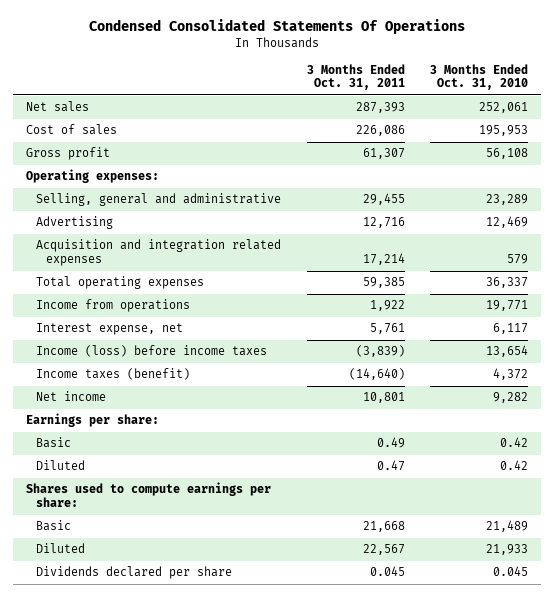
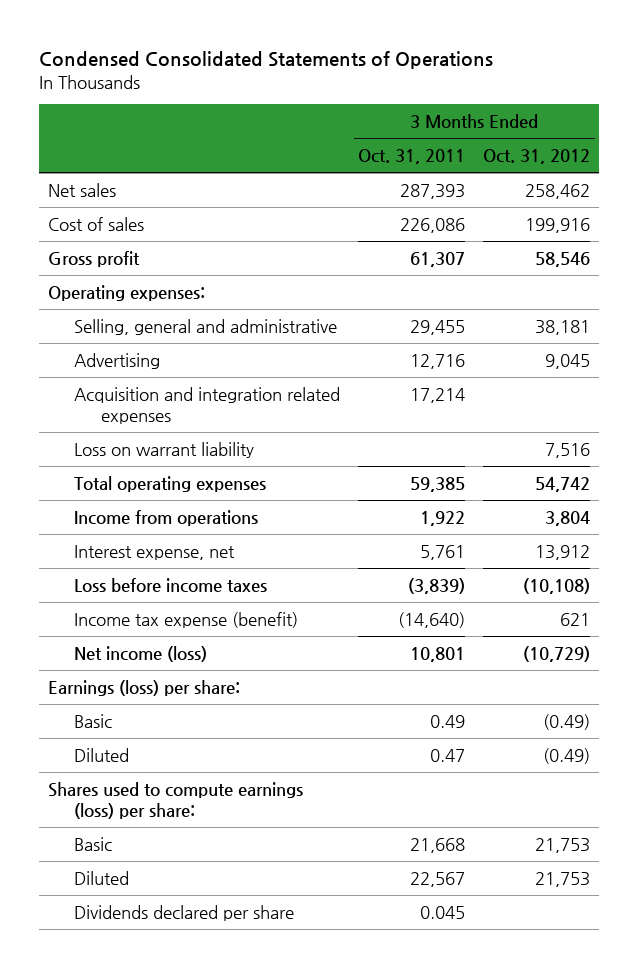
[89,19,466,35] Condensed Consolidated Statements Of Operations -> [39,50,494,69] Condensed Consolidated Statements of Operations
[430,63,529,91] 3 Months Ended Oct. 31, 2010 -> none
none -> [483,149,591,165] Oct. 31, 2012
none -> [74,441,255,458] Loss on warrant liability
[35,345,267,358] Income (loss) before income taxes -> [74,577,268,593] Loss before income taxes
[35,368,190,381] Income taxes (benefit) -> [74,611,299,628] Income tax expense (benefit)
[35,391,106,402] Net income -> [74,645,208,662] Net income (loss)
[26,413,160,428] Earnings per share: -> [48,679,241,696] Earnings (loss) per share:
[26,482,272,508] Shares used to compute earnings per share: -> [48,781,304,820] Shares used to compute earnings (loss) per share:

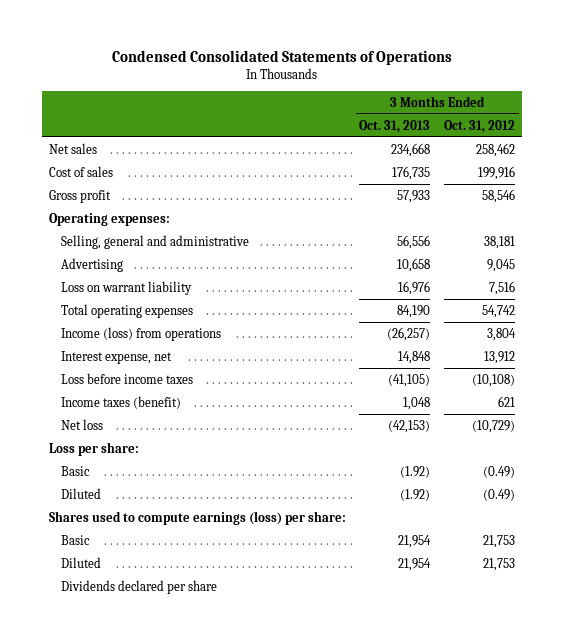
[358,149,466,165] Oct. 31, 2011 -> none
none -> [359,119,431,133] Oct. 31, 2013
[74,386,341,425] Acquisition and integration related expenses -> none
[74,509,259,526] Income from operations -> [61,326,222,341] Income (loss) from operations
[74,611,299,628] Income tax expense (benefit) -> [61,395,182,409] Income taxes (benefit)
[74,645,208,662] Net income (loss) -> [61,418,104,430] Net loss
[48,679,241,696] Earnings (loss) per share: -> [48,441,139,456] Loss per share:

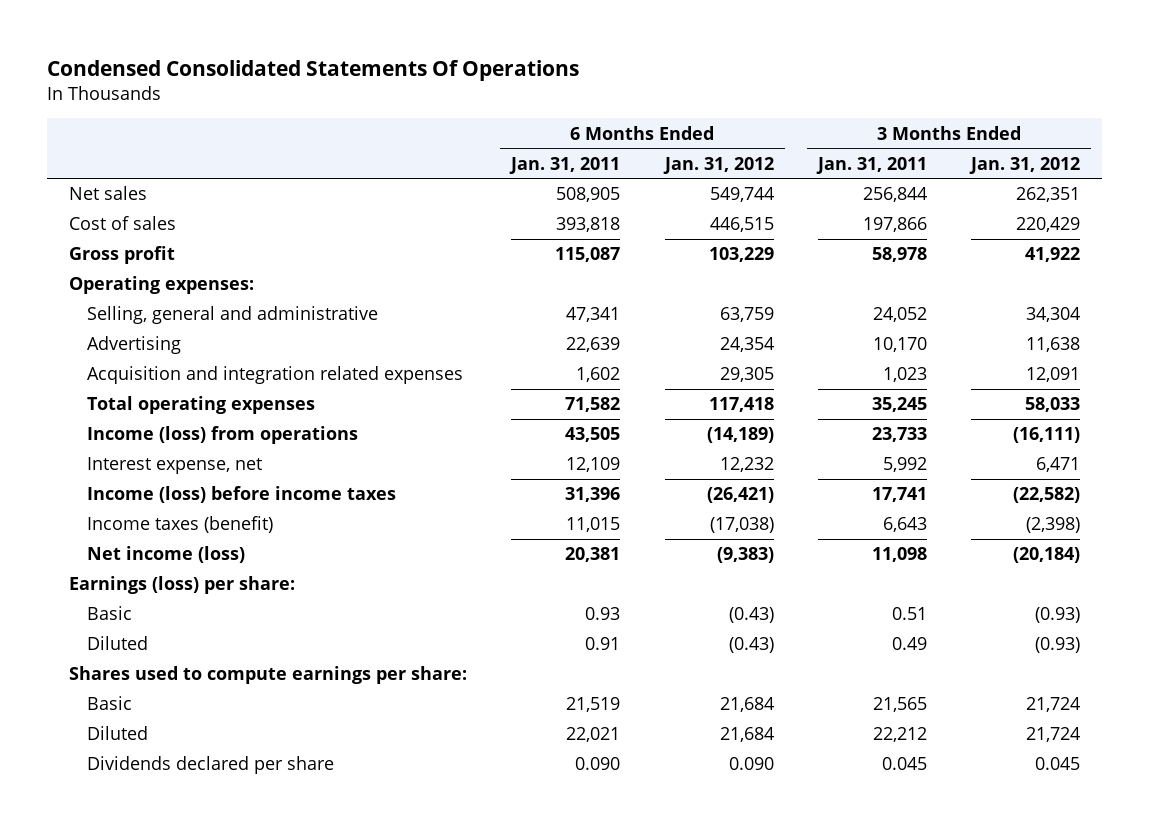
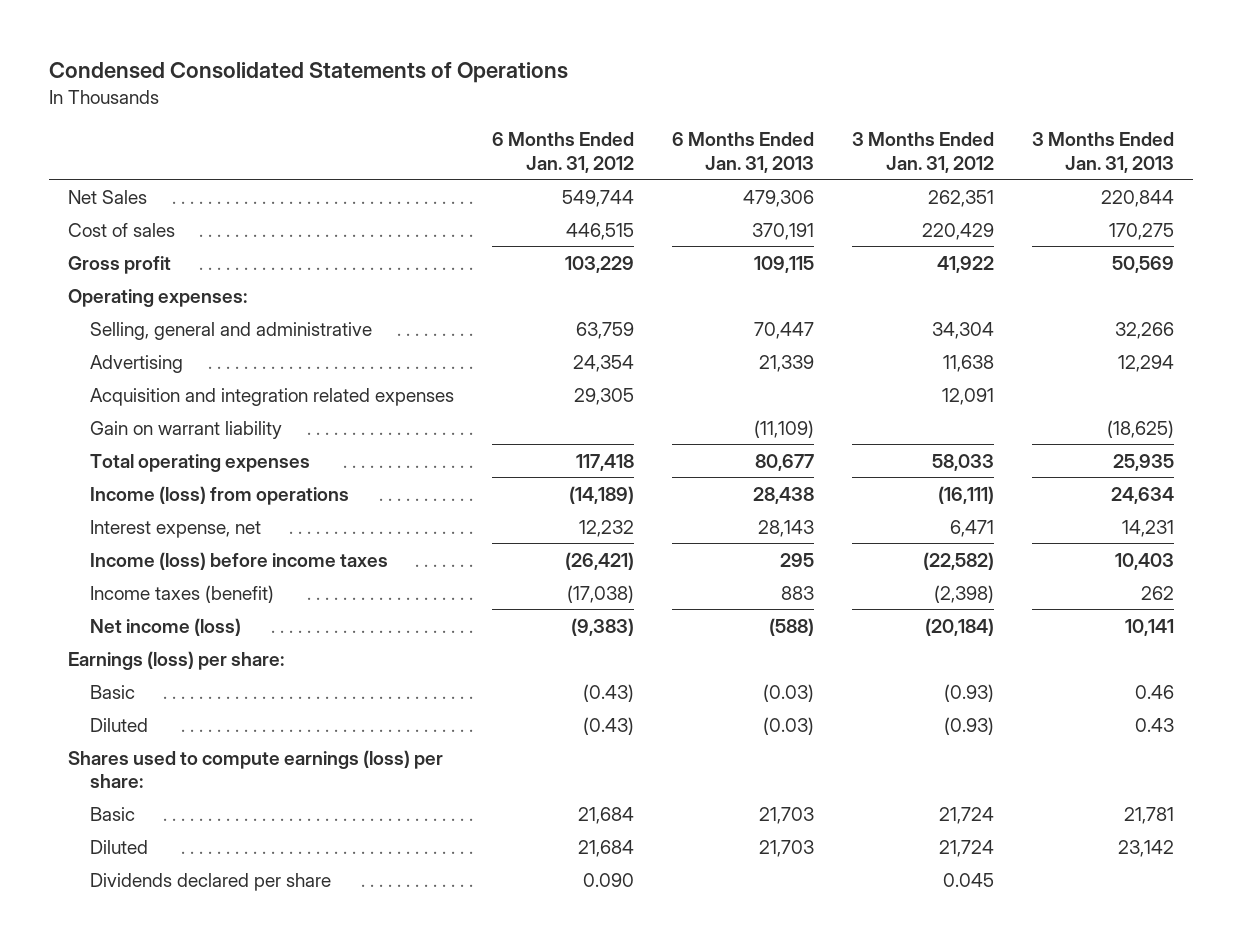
[47,59,580,81] Condensed Consolidated Statements Of Operations -> [48,62,568,84] Condensed Consolidated Statements of Operations
[509,156,621,174] Jan. 31, 2011 -> none
[815,156,927,174] Jan. 31, 2011 -> none
none -> [671,132,814,173] 6 Months Ended Jan. 31, 2013
none -> [1031,132,1174,173] 3 Months Ended Jan. 31, 2013
[69,186,148,201] Net sales -> [67,189,147,204] Net Sales
none -> [90,420,283,439] Gain on warrant liability
[69,666,468,685] Shares used to compute earnings per share: -> [67,749,443,788] Shares used to compute earnings (loss) per share:

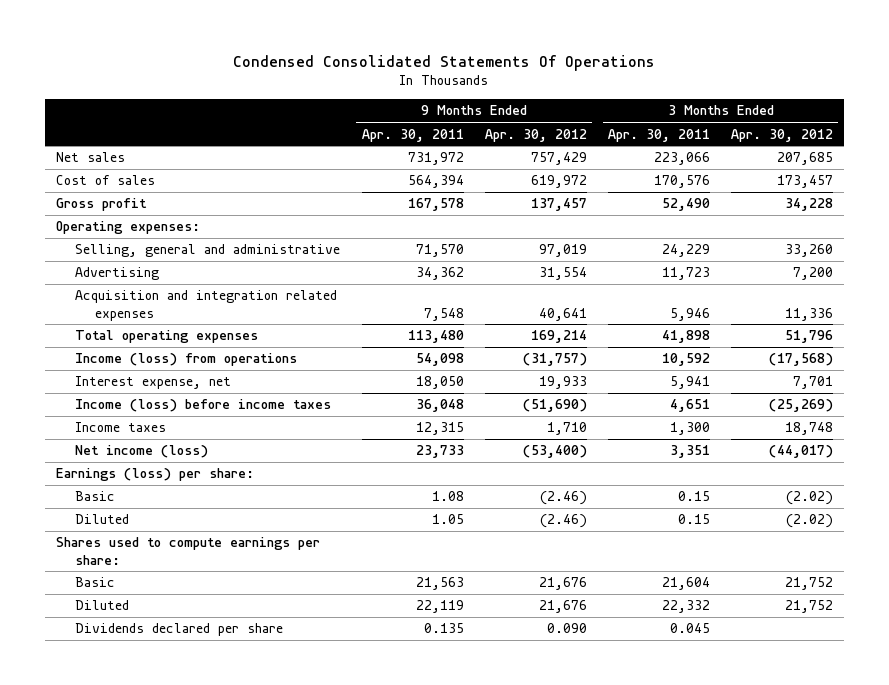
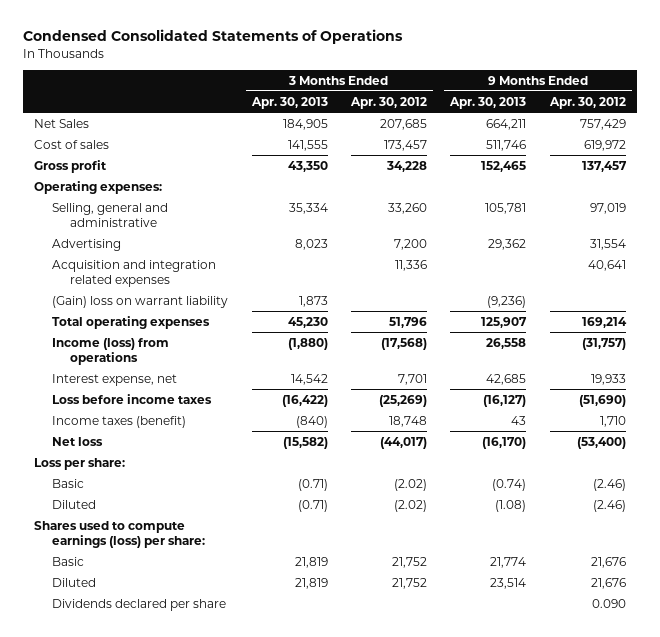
[233,54,656,71] Condensed Consolidated Statements Of Operations -> [22,29,403,45] Condensed Consolidated Statements of Operations
[361,128,464,142] Apr. 30, 2011 -> none
[607,128,710,142] Apr. 30, 2011 -> none
none -> [250,96,328,109] Apr. 30, 2013
none -> [449,96,527,109] Apr. 30, 2013
[55,152,125,163] Net sales -> [34,118,90,128] Net Sales
none -> [52,295,229,308] (Gain) loss on warrant liability
[75,399,332,413] Income (loss) before income taxes -> [52,393,213,404] Loss before income taxes
[75,422,167,433] Income taxes -> [52,415,187,428] Income taxes (benefit)
[75,445,209,459] Net income (loss) -> [52,436,104,446] Net loss
[55,468,254,482] Earnings (loss) per share: -> [34,457,126,470] Loss per share:
[55,537,320,565] Shares used to compute earnings per share: -> [34,520,206,549] Shares used to compute earnings (loss) per share:

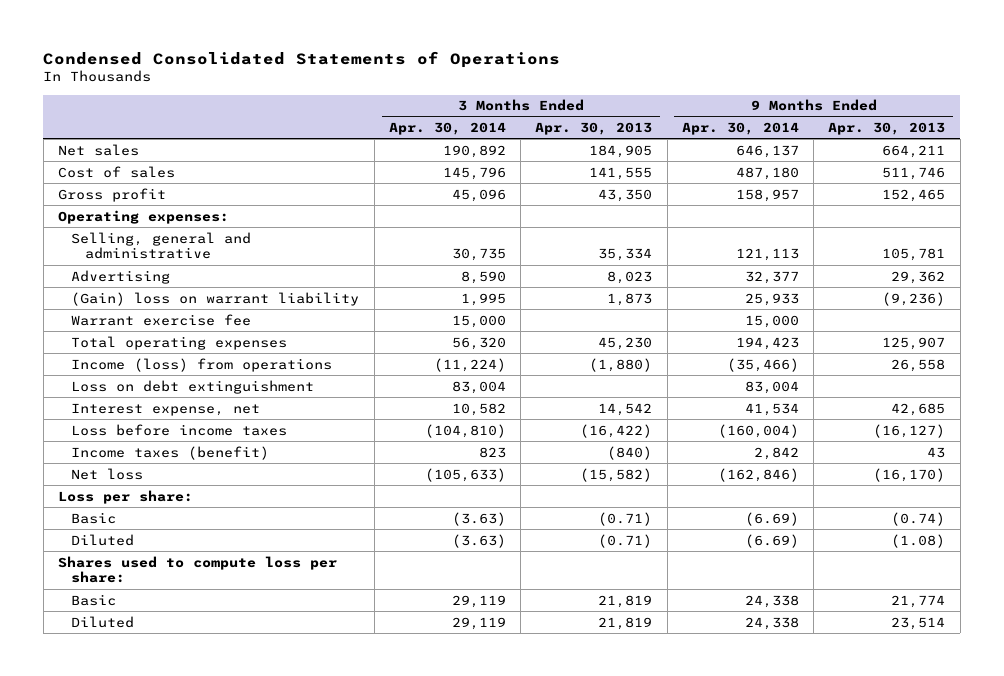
[349,96,427,109] Apr. 30, 2012 -> none
[548,96,626,109] Apr. 30, 2012 -> none
none -> [388,121,506,135] Apr. 30, 2014
none -> [681,121,799,135] Apr. 30, 2014
[34,118,90,128] Net Sales -> [58,143,140,156] Net sales
[52,259,217,288] Acquisition and integration related expenses -> none
none -> [71,313,252,326] Warrant exercise fee
none -> [71,379,315,394] Loss on debt extinguishment
[34,520,206,549] Shares used to compute earnings (loss) per share: -> [58,555,338,584] Shares used to compute loss per share:
[52,598,227,611] Dividends declared per share -> none

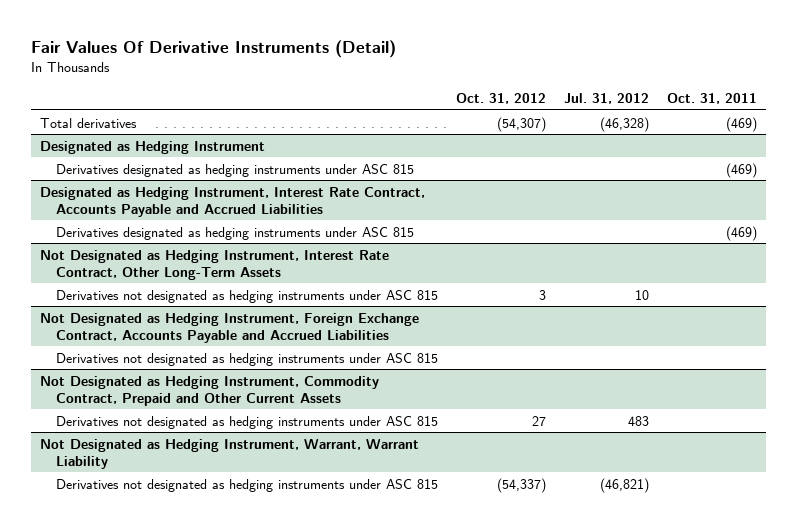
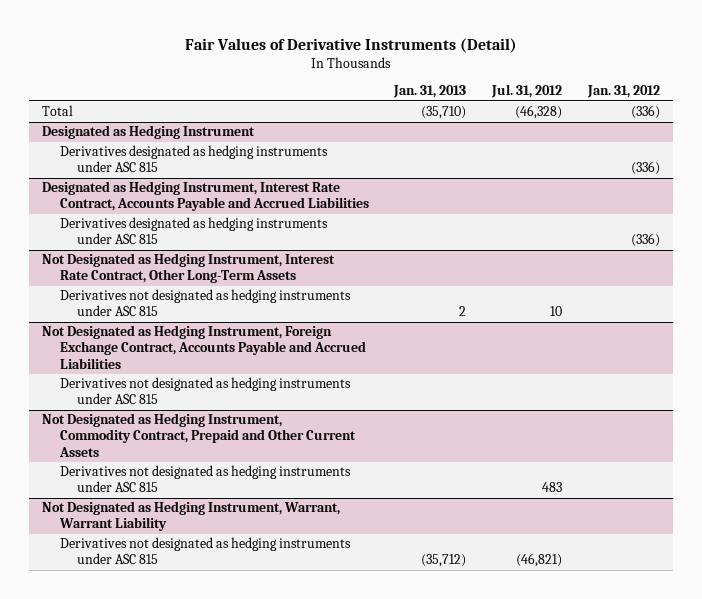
[31,40,397,59] Fair Values Of Derivative Instruments (Detail) -> [185,37,518,53] Fair Values of Derivative Instruments (Detail)
[456,93,547,105] Oct. 31, 2012 -> none
[666,93,757,105] Oct. 31, 2011 -> none
none -> [393,85,467,99] Jan. 31, 2013
none -> [587,85,661,99] Jan. 31, 2012
[39,117,137,128] Total derivatives -> [41,105,73,117] Total

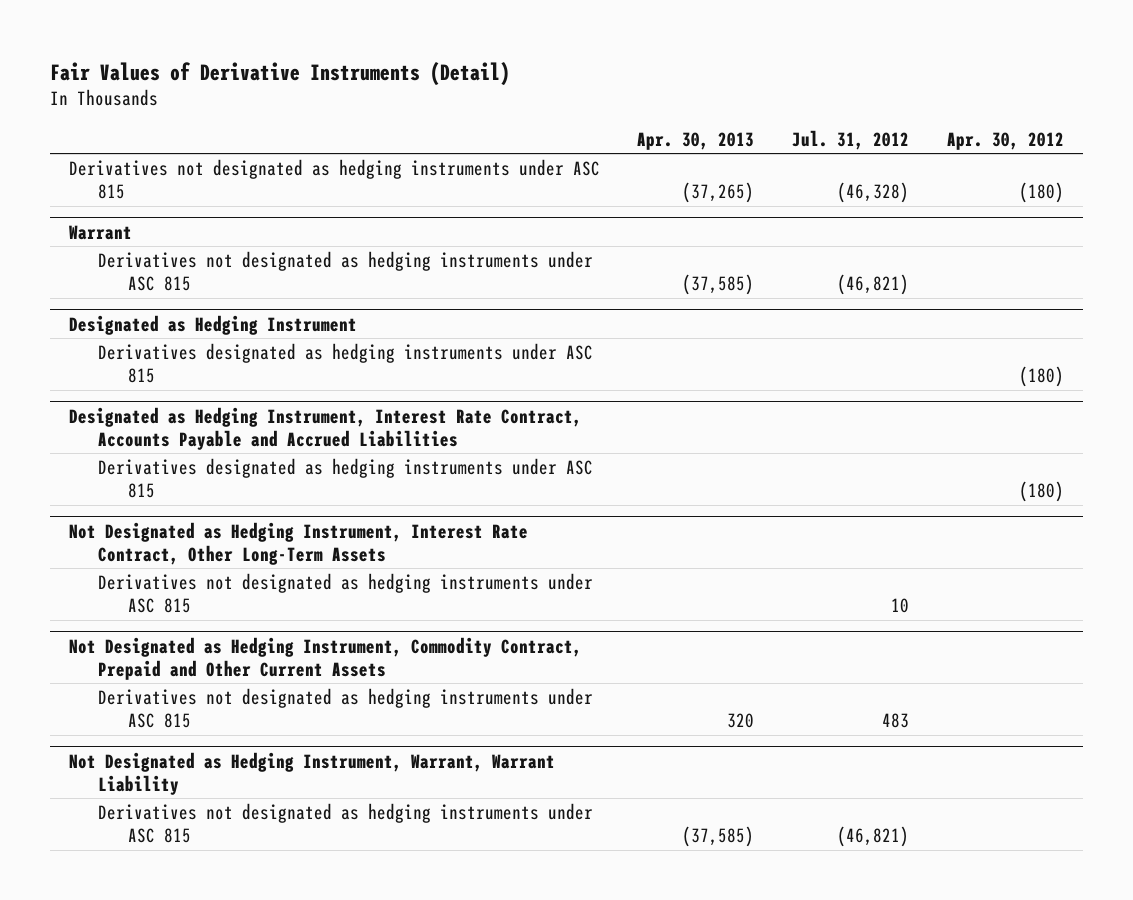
[393,85,467,99] Jan. 31, 2013 -> none
[587,85,661,99] Jan. 31, 2012 -> none
none -> [637,131,755,150] Apr. 30, 2013
none -> [946,131,1064,150] Apr. 30, 2012
[41,105,73,117] Total -> [68,159,600,200] Derivatives not designated as hedging instruments under ASC 815
none -> [68,224,132,240] Warrant
none -> [98,251,594,292] Derivatives not designated as hedging instruments under ASC 815
[41,325,366,369] Not Designated as Hedging Instrument, Foreign Exchange Contract, Accounts Payable and Accrued Liabilities -> none
[59,377,351,405] Derivatives not designated as hedging instruments under ASC 815 -> none

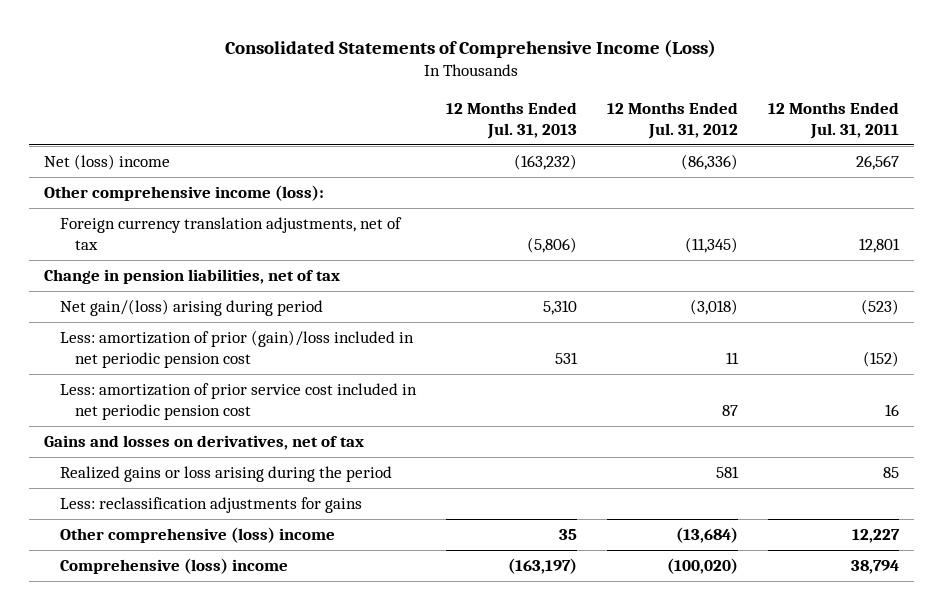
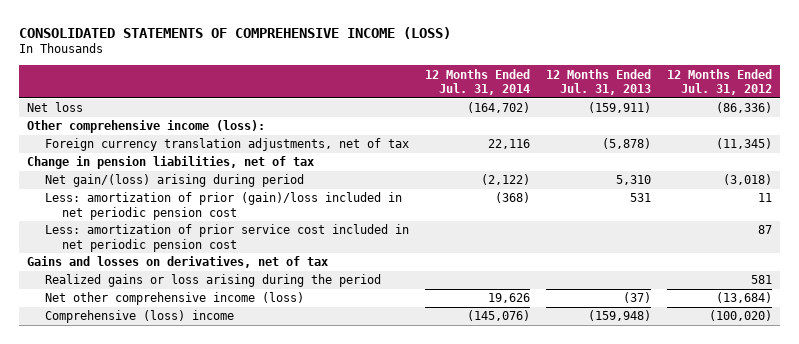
[225,40,717,59] Consolidated Statements of Comprehensive Income (Loss) -> [19,26,452,39] CONSOLIDATED STATEMENTS OF COMPREHENSIVE INCOME (LOSS)
[767,101,899,139] 12 Months Ended Jul. 31, 2011 -> none
none -> [424,68,530,96] 12 Months Ended Jul. 31, 2014
[43,154,170,171] Net (loss) income -> [27,102,84,113] Net loss
[513,154,577,171] (163,232) -> [587,102,651,114] (159,911)
[526,237,577,254] (5,806) -> [601,138,651,150] (5,878)
[59,497,362,514] Less: reclassification adjustments for gains -> none
[59,527,335,544] Other comprehensive (loss) income -> [44,292,304,306] Net other comprehensive income (loss)
[558,529,577,541] 35 -> [622,292,651,304] (37)
[507,558,577,575] (163,197) -> [587,310,651,322] (159,948)

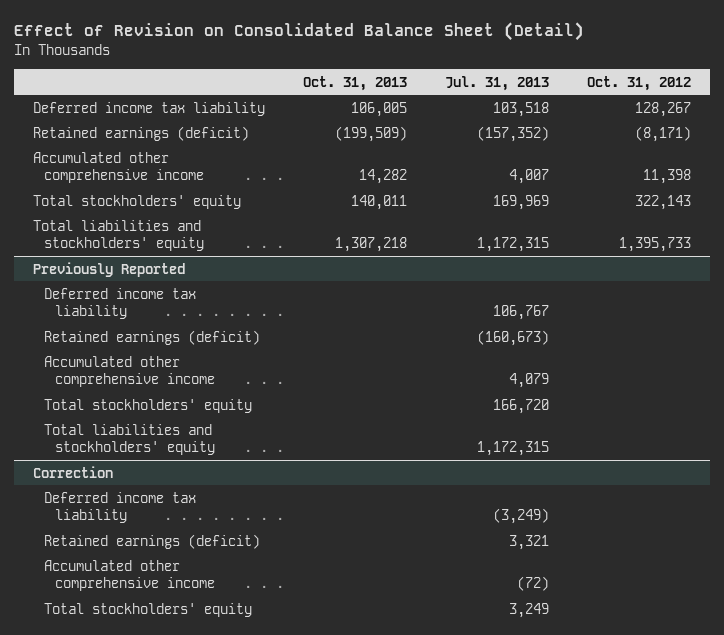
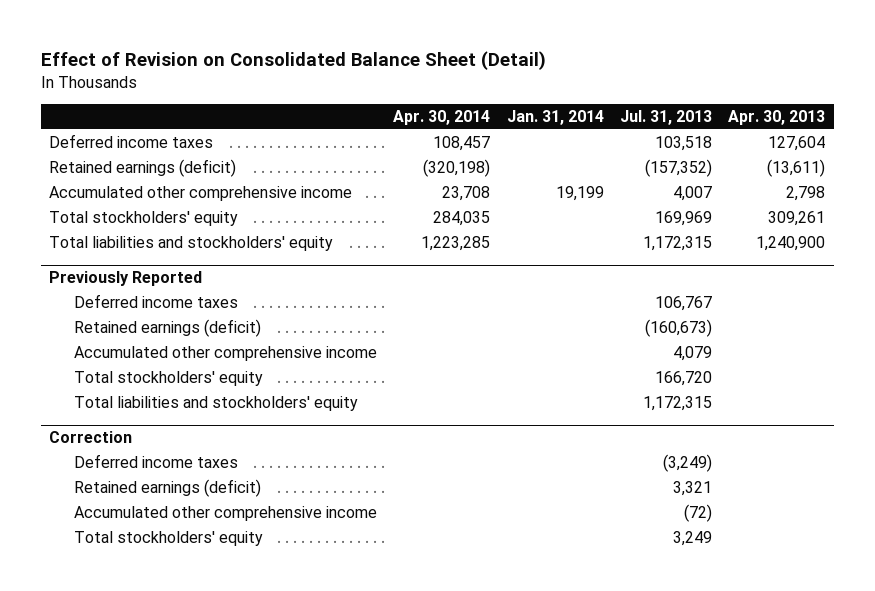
[303,75,408,91] Oct. 31, 2013 -> none
[586,75,691,91] Oct. 31, 2012 -> none
none -> [393,109,491,125] Apr. 30, 2014
none -> [506,109,604,125] Jan. 31, 2014
none -> [728,109,826,125] Apr. 30, 2013
[33,101,266,116] Deferred income tax liability -> [49,134,214,149] Deferred income taxes
[44,287,197,319] Deferred income tax liability -> [74,294,239,309] Deferred income taxes
[44,491,197,523] Deferred income tax liability -> [74,454,239,469] Deferred income taxes

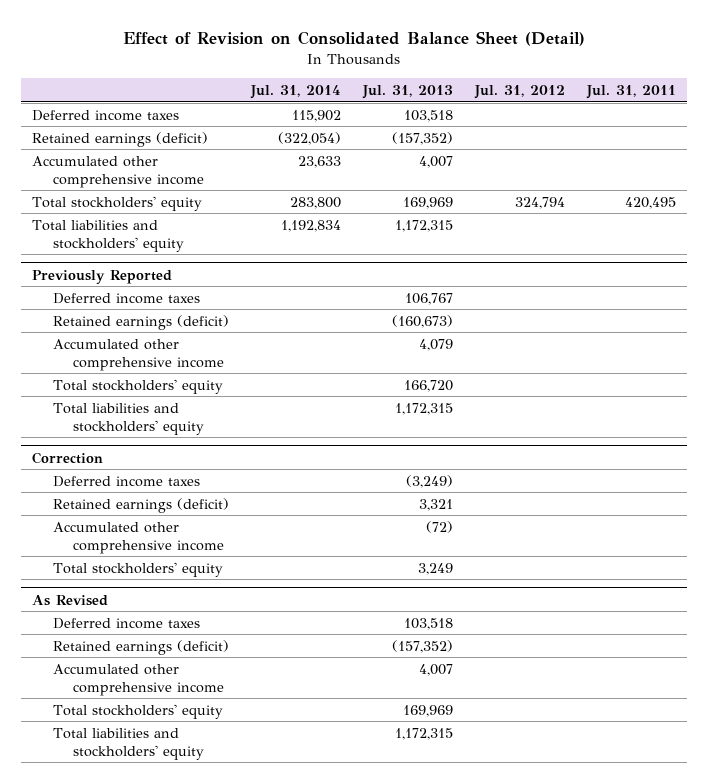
[393,109,491,125] Apr. 30, 2014 -> none
[506,109,604,125] Jan. 31, 2014 -> none
[728,109,826,125] Apr. 30, 2013 -> none
none -> [249,85,341,100] Jul. 31, 2014
none -> [474,85,566,100] Jul. 31, 2012
none -> [586,85,677,100] Jul. 31, 2011
none -> [32,594,109,606] As Revised
none -> [52,617,200,629] Deferred income taxes
none -> [52,639,229,655] Retained earnings (deficit)
none -> [52,663,225,696] Accumulated other comprehensive income
none -> [52,703,223,719] Total stockholders' equity
none -> [52,727,205,760] Total liabilities and stockholders' equity

